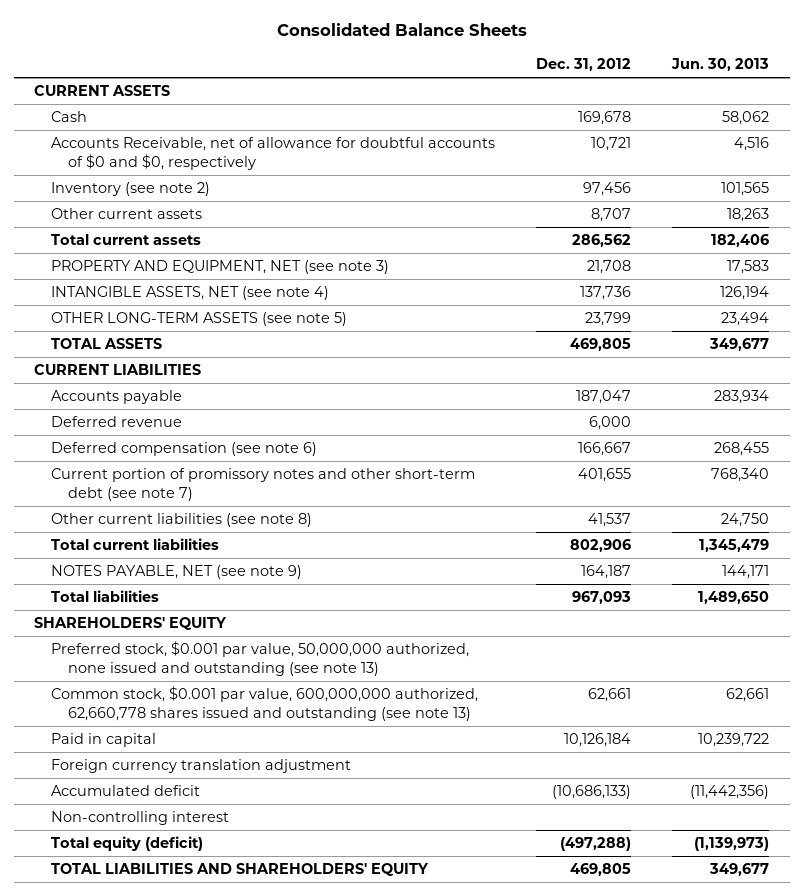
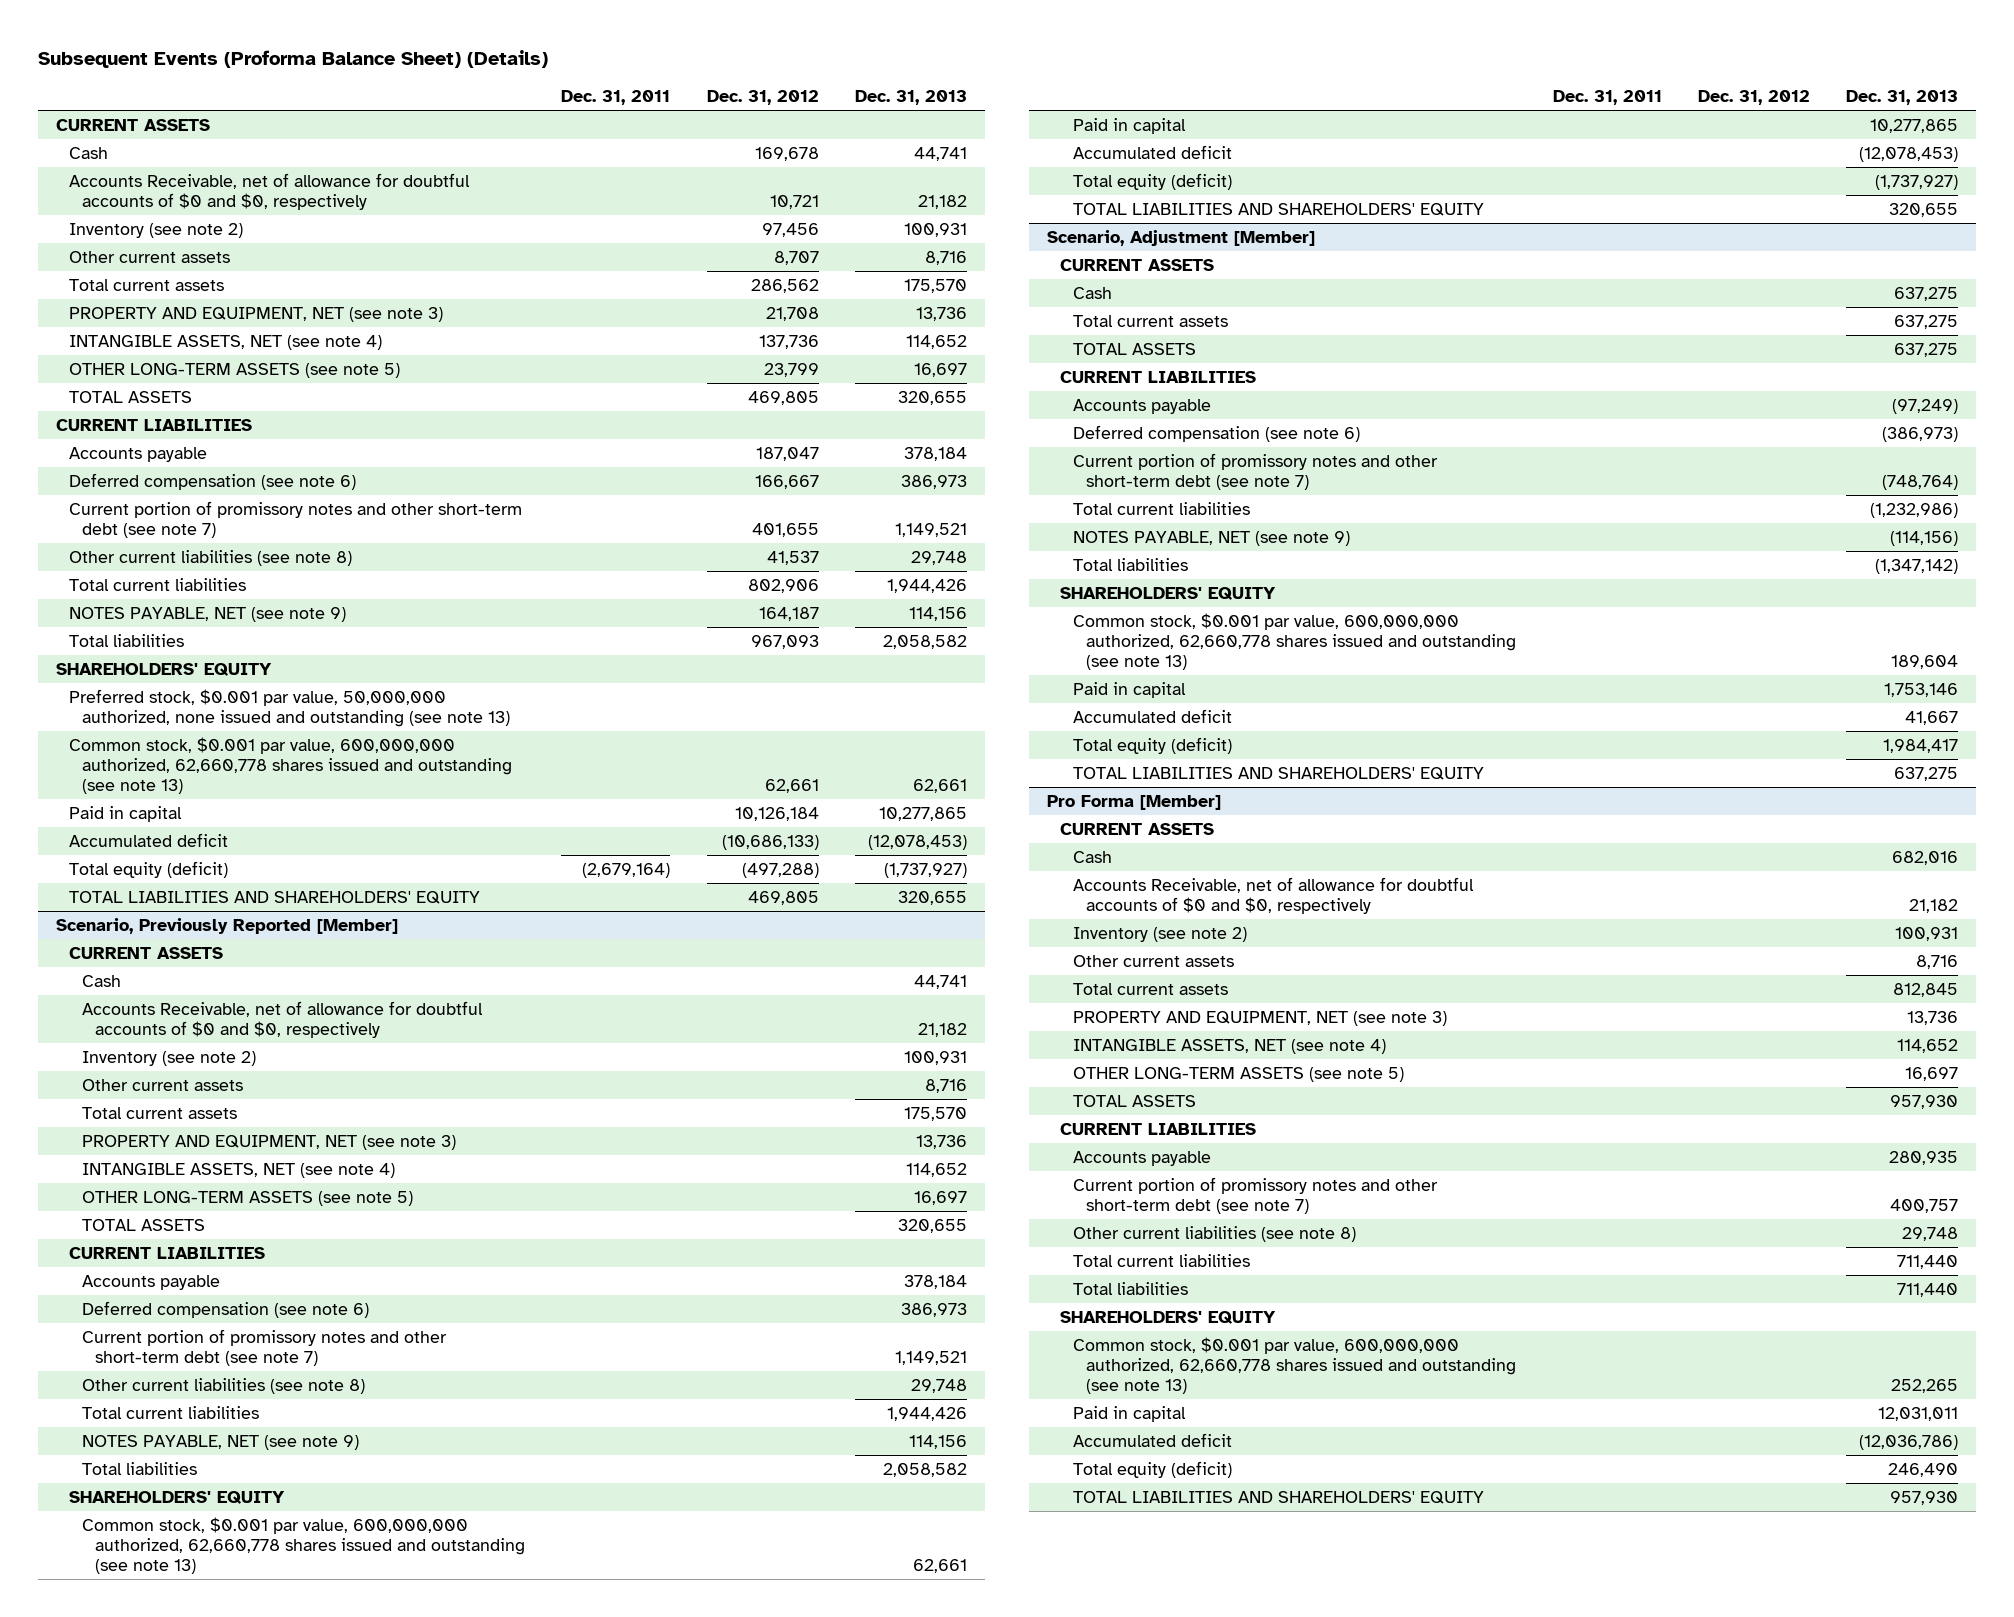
[276,23,527,37] Consolidated Balance Sheets -> [37,50,548,69] Subsequent Events (Proforma Balance Sheet) (Details)
[671,58,770,72] Jun. 30, 2013 -> none
none -> [561,90,671,106] Dec. 31, 2011
none -> [855,90,968,106] Dec. 31, 2013
[51,416,183,428] Deferred revenue -> none
[51,759,352,774] Foreign currency translation adjustment -> none
[51,811,230,826] Non-controlling interest -> none
none -> [55,917,398,934] Scenario, Previously Reported [Member]
none -> [69,946,224,959] CURRENT ASSETS
none -> [82,974,122,987] Cash
none -> [82,1000,484,1039] Accounts Receivable, net of allowance for doubtful accounts of $0 and $0, respectively
none -> [82,1050,257,1066] Inventory (see note 2)
none -> [82,1078,244,1091] Other current assets
none -> [82,1106,238,1119] Total current assets
none -> [82,1134,457,1150] PROPERTY AND EQUIPMENT, NET (see note 3)
none -> [82,1162,396,1178] INTANGIBLE ASSETS, NET (see note 4)
none -> [82,1190,414,1206] OTHER LONG-TERM ASSETS (see note 5)
none -> [82,1218,206,1231] TOTAL ASSETS
none -> [69,1246,266,1259] CURRENT LIABILITIES
none -> [82,1274,221,1290] Accounts payable
none -> [82,1300,370,1318] Deferred compensation (see note 6)
none -> [82,1328,448,1367] Current portion of promissory notes and other short-term debt (see note 7)
none -> [82,1377,366,1394] Other current liabilities (see note 8)
none -> [82,1405,260,1419] Total current liabilities
none -> [82,1434,360,1450] NOTES PAYABLE, NET (see note 9)
none -> [82,1461,198,1475] Total liabilities
none -> [69,1490,286,1504] SHAREHOLDERS' EQUITY
none -> [82,1516,526,1575] Common stock, $0.001 par value, 600,000,000 authorized, 62,660,778 shares issued and outstanding (see note 13)
none -> [1073,117,1187,134] Paid in capital
none -> [1073,144,1233,159] Accumulated deficit
none -> [1073,172,1233,190] Total equity (deficit)
none -> [1073,202,1485,216] TOTAL LIABILITIES AND SHAREHOLDERS' EQUITY
none -> [1047,229,1316,246] Scenario, Adjustment [Member]
none -> [1060,258,1215,271] CURRENT ASSETS
none -> [1073,286,1113,299] Cash
none -> [1073,314,1229,327] Total current assets
none -> [1073,342,1197,355] TOTAL ASSETS
none -> [1060,370,1257,383] CURRENT LIABILITIES
none -> [1073,398,1212,414] Accounts payable
none -> [1073,424,1361,442] Deferred compensation (see note 6)
none -> [1073,452,1439,491] Current portion of promissory notes and other short-term debt (see note 7)
none -> [1073,501,1251,515] Total current liabilities
none -> [1073,530,1351,546] NOTES PAYABLE, NET (see note 9)
none -> [1073,557,1189,571] Total liabilities
none -> [1060,586,1277,600] SHAREHOLDERS' EQUITY
none -> [1073,612,1517,671] Common stock, $0.001 par value, 600,000,000 authorized, 62,660,778 shares issued and outstanding (see note 13)
none -> [1073,681,1187,698] Paid in capital
none -> [1073,708,1233,723] Accumulated deficit
none -> [1073,736,1233,754] Total equity (deficit)
none -> [1073,766,1485,780] TOTAL LIABILITIES AND SHAREHOLDERS' EQUITY
none -> [1047,794,1222,810] Pro Forma [Member]
none -> [1060,822,1215,835] CURRENT ASSETS
none -> [1073,850,1113,863] Cash
none -> [1073,876,1475,915] Accounts Receivable, net of allowance for doubtful accounts of $0 and $0, respectively
none -> [1073,926,1248,942] Inventory (see note 2)
none -> [1073,954,1235,967] Other current assets
none -> [1073,982,1229,995] Total current assets
none -> [1073,1010,1448,1026] PROPERTY AND EQUIPMENT, NET (see note 3)
none -> [1073,1038,1387,1054] INTANGIBLE ASSETS, NET (see note 4)
none -> [1073,1066,1405,1082] OTHER LONG-TERM ASSETS (see note 5)
none -> [1073,1094,1197,1107] TOTAL ASSETS
none -> [1060,1122,1257,1135] CURRENT LIABILITIES
none -> [1073,1150,1212,1166] Accounts payable
none -> [1073,1176,1439,1215] Current portion of promissory notes and other short-term debt (see note 7)
none -> [1073,1225,1357,1242] Other current liabilities (see note 8)
none -> [1073,1253,1251,1267] Total current liabilities
none -> [1073,1281,1189,1295] Total liabilities
none -> [1060,1310,1277,1324] SHAREHOLDERS' EQUITY
none -> [1073,1336,1517,1395] Common stock, $0.001 par value, 600,000,000 authorized, 62,660,778 shares issued and outstanding (see note 13)
none -> [1073,1405,1187,1422] Paid in capital
none -> [1073,1432,1233,1447] Accumulated deficit
none -> [1073,1460,1233,1478] Total equity (deficit)
none -> [1073,1490,1485,1504] TOTAL LIABILITIES AND SHAREHOLDERS' EQUITY

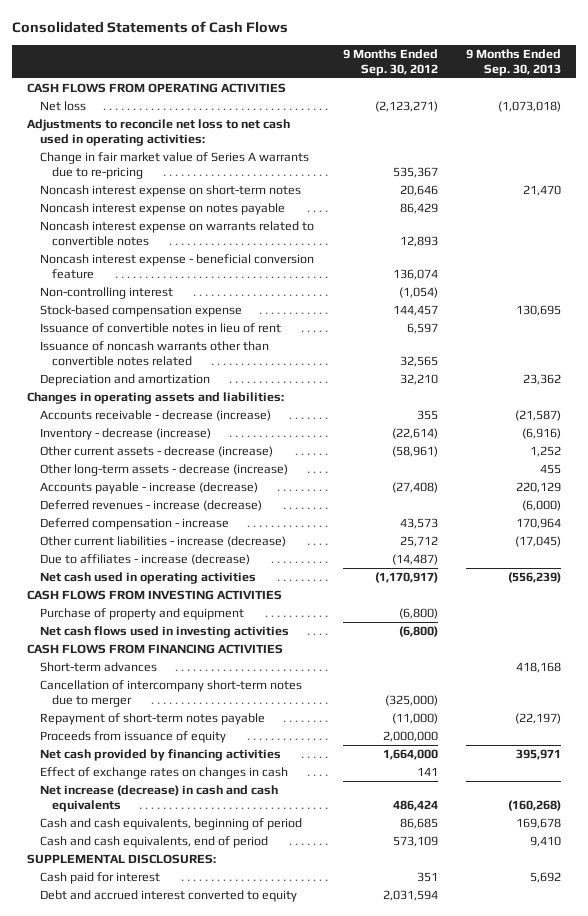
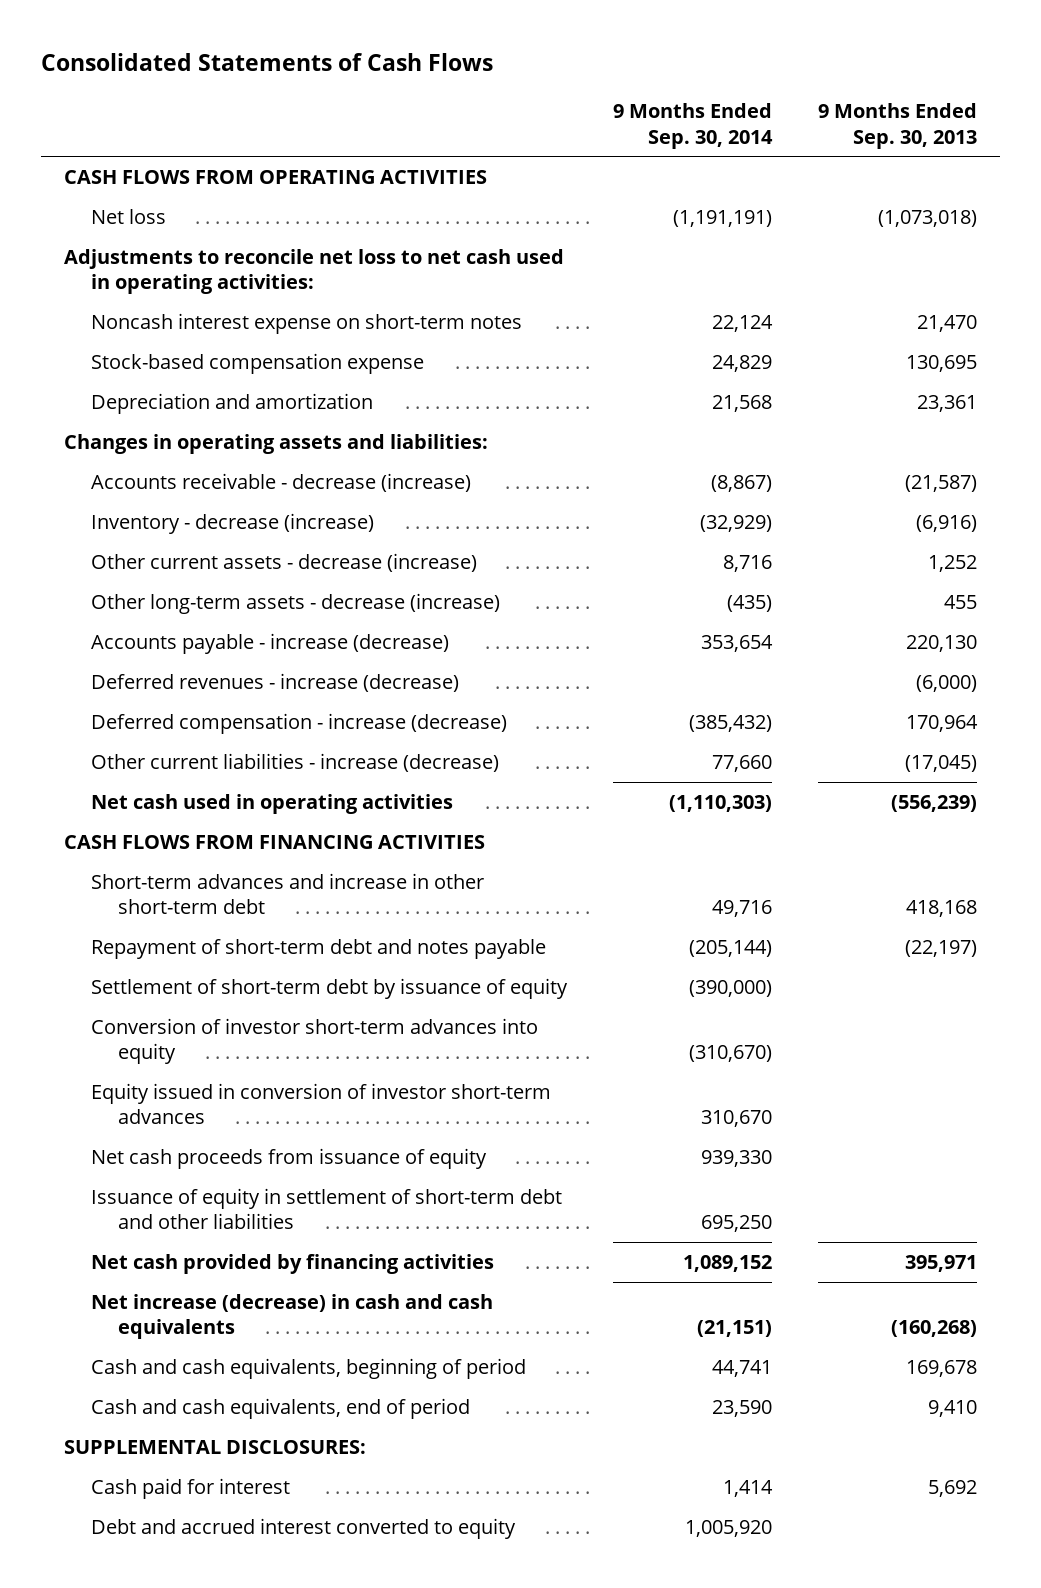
[342,48,438,76] 9 Months Ended Sep. 30, 2012 -> none
none -> [612,103,773,149] 9 Months Ended Sep. 30, 2014
[39,152,309,180] Change in fair market value of Series A warrants due to re-pricing -> none
[39,203,285,216] Noncash interest expense on notes payable -> none
[39,221,314,247] Noncash interest expense on warrants related to convertible notes -> none
[39,254,314,280] Noncash interest expense - beneficial conversion feature -> none
[39,287,173,300] Non-controlling interest -> none
[39,323,281,334] Issuance of convertible notes in lieu of rent -> none
[39,341,269,367] Issuance of noncash warrants other than convertible notes related -> none
[523,374,562,386] 23,362 -> [917,394,978,412] 23,361
[516,482,562,494] 220,129 -> [906,634,978,652] 220,130
[39,518,229,531] Deferred compensation - increase -> [90,712,507,734] Deferred compensation - increase (decrease)
[39,554,250,566] Due to affiliates - increase (decrease) -> none
[26,590,282,601] CASH FLOWS FROM INVESTING ACTIVITIES -> none
[39,608,244,621] Purchase of property and equipment -> none
[39,626,289,639] Net cash flows used in investing activities -> none
[39,680,302,708] Cancellation of intercompany short-term notes due to merger -> none
[39,662,157,673] Short-term advances -> [90,872,484,915] Short-term advances and increase in other short-term debt
[39,713,265,726] Repayment of short-term notes payable -> [90,938,546,959] Repayment of short-term debt and notes payable
none -> [90,977,568,999] Settlement of short-term debt by issuance of equity
none -> [90,1017,538,1065] Conversion of investor short-term advances into equity
none -> [90,1082,551,1125] Equity issued in conversion of investor short-term advances
[39,731,226,744] Proceeds from issuance of equity -> [90,1147,487,1169] Net cash proceeds from issuance of equity
none -> [90,1187,562,1230] Issuance of equity in settlement of short-term debt and other liabilities
[39,767,288,780] Effect of exchange rates on changes in cash -> none

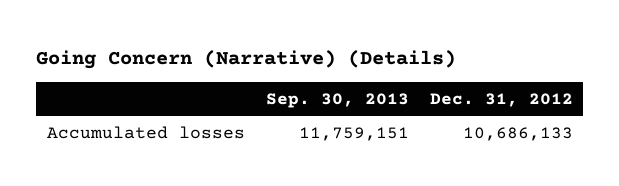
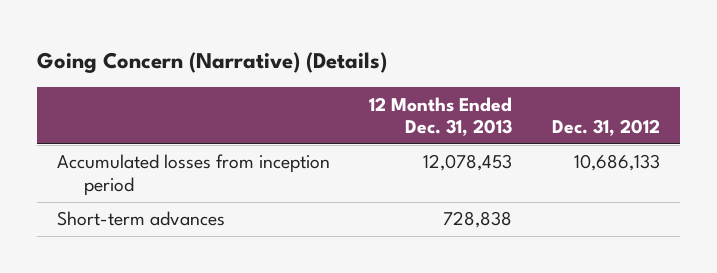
[265,92,409,108] Sep. 30, 2013 -> none
none -> [369,96,513,137] 12 Months Ended Dec. 31, 2013
[46,125,245,139] Accumulated losses -> [56,154,330,197] Accumulated losses from inception period
none -> [56,211,225,227] Short-term advances

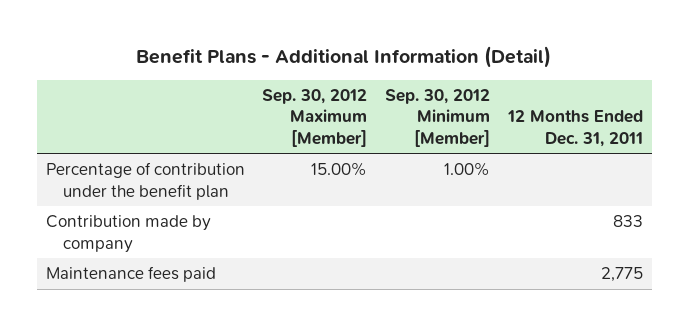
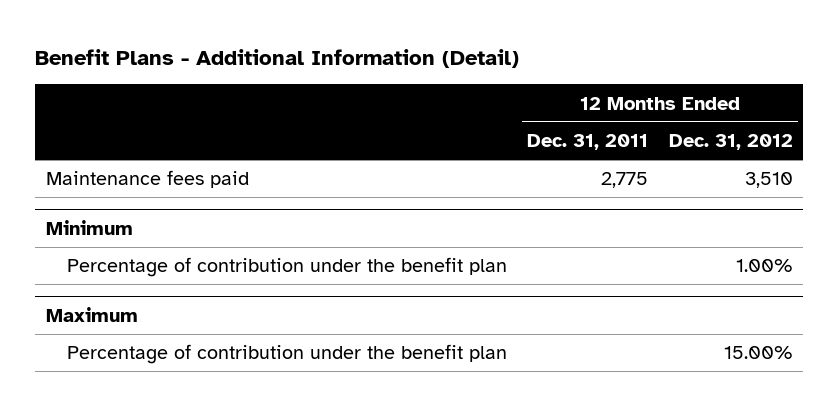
[262,88,368,147] Sep. 30, 2012 Maximum [Member] -> none
[385,88,491,147] Sep. 30, 2012 Minimum [Member] -> none
none -> [668,134,793,151] Dec. 31, 2012
[45,162,245,200] Percentage of contribution under the benefit plan -> none
[45,215,211,253] Contribution made by company -> none
none -> [45,219,133,235] Minimum
none -> [66,257,507,278] Percentage of contribution under the benefit plan
none -> [45,306,138,322] Maximum
none -> [66,344,507,365] Percentage of contribution under the benefit plan

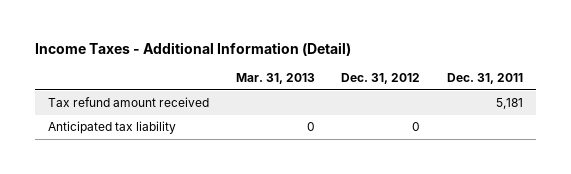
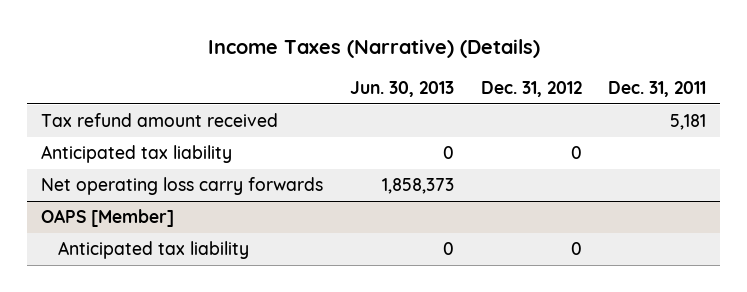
[35,42,352,57] Income Taxes - Additional Information (Detail) -> [207,39,540,59] Income Taxes (Narrative) (Details)
[235,73,315,85] Mar. 31, 2013 -> none
none -> [349,80,454,97] Jun. 30, 2013
none -> [40,177,323,196] Net operating loss carry forwards
none -> [40,209,174,228] OAPS [Member]
none -> [58,241,250,260] Anticipated tax liability

